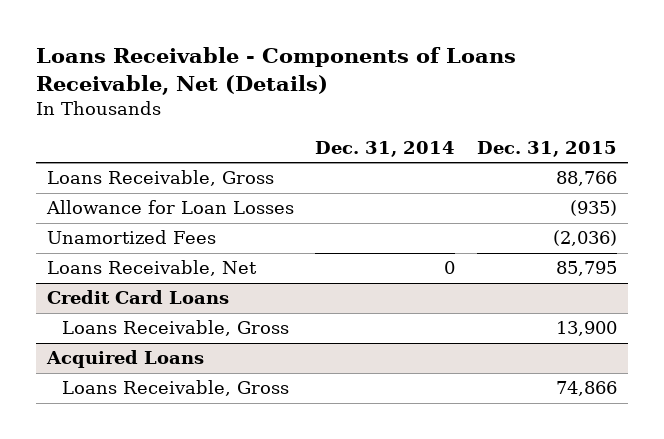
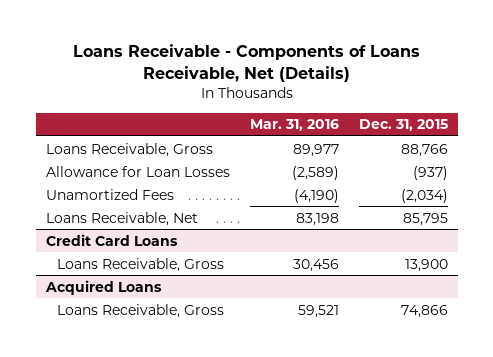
[315,140,456,157] Dec. 31, 2014 -> none
none -> [249,119,339,132] Mar. 31, 2016
[570,200,618,217] (935) -> [412,165,448,180] (937)
[553,230,618,247] (2,036) -> [400,188,448,203] (2,034)

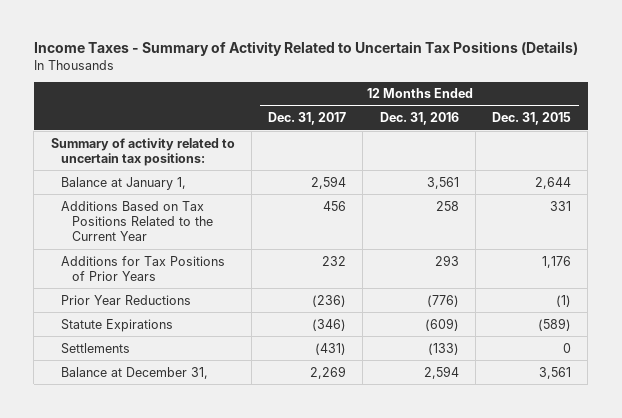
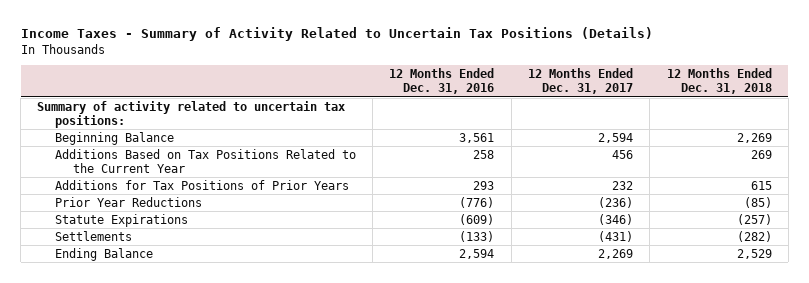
[492,112,572,126] Dec. 31, 2015 -> none
none -> [666,68,772,95] 12 Months Ended Dec. 31, 2018
[61,176,187,190] Balance at January 1, -> [54,131,174,145] Beginning Balance
[61,366,209,379] Balance at December 31, -> [54,247,153,261] Ending Balance

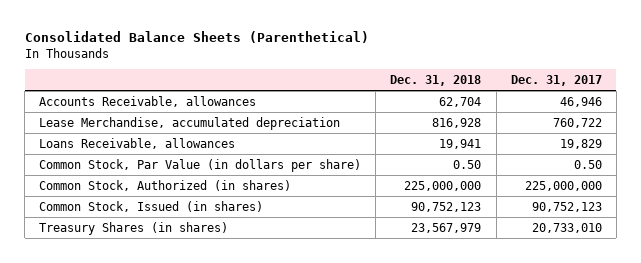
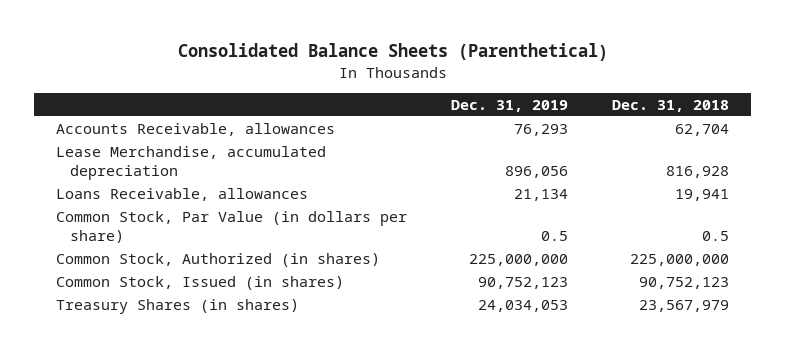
[510,74,602,86] Dec. 31, 2017 -> none
none -> [451,99,569,112] Dec. 31, 2019
[453,159,482,169] 0.50 -> [702,231,730,242] 0.5

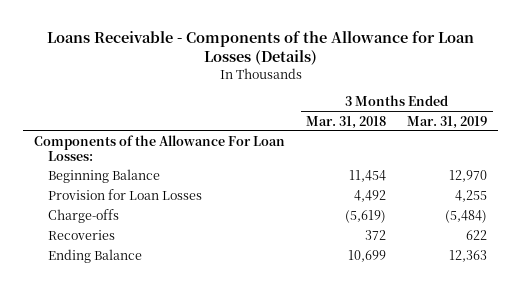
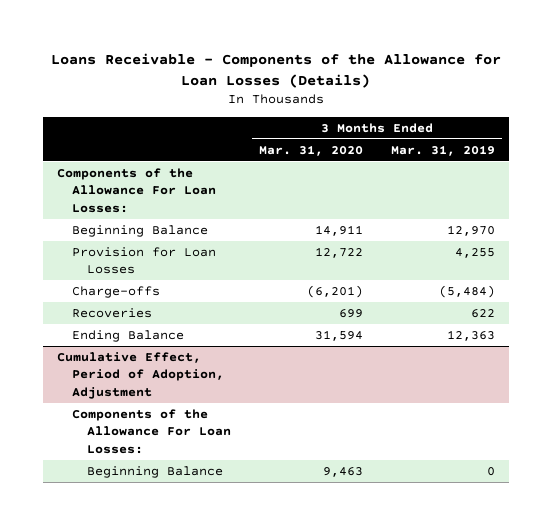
[306,115,387,129] Mar. 31, 2018 -> none
none -> [259,144,364,156] Mar. 31, 2020
none -> [56,351,224,399] Cumulative Effect, Period of Adoption, Adjustment
none -> [71,408,232,454] Components of the Allowance For Loan Losses:
none -> [87,465,224,478] Beginning Balance

